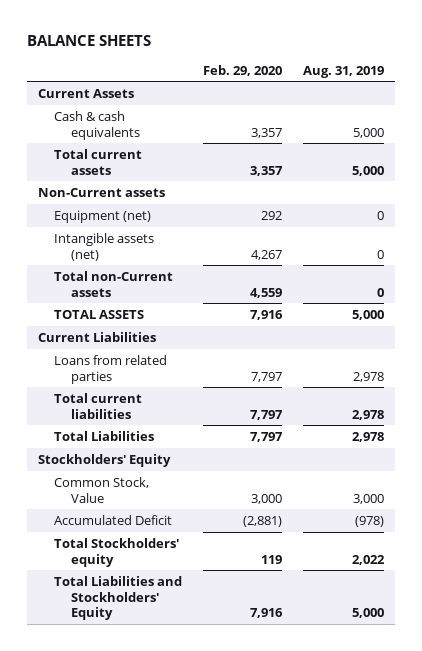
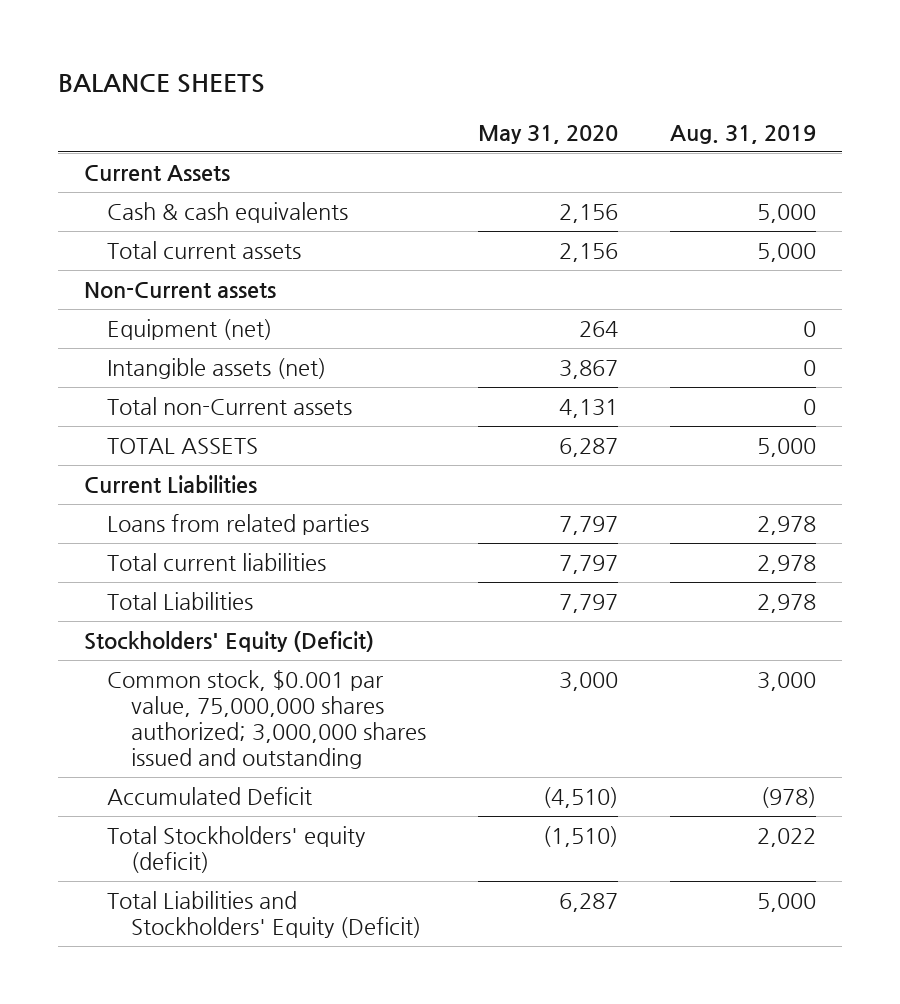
[203,64,283,76] Feb. 29, 2020 -> none
none -> [478,124,619,144] May 31, 2020
[37,453,171,467] Stockholders' Equity -> [83,631,374,653] Stockholders' Equity (Deficit)
[54,476,150,503] Common Stock, Value -> [107,670,427,769] Common stock, $0.001 par value, 75,000,000 shares authorized; 3,000,000 shares issued and outstanding
[54,537,180,567] Total Stockholders' equity -> [107,826,366,874] Total Stockholders' equity (deficit)
[54,575,183,621] Total Liabilities and Stockholders' Equity -> [107,891,422,939] Total Liabilities and Stockholders' Equity (Deficit)

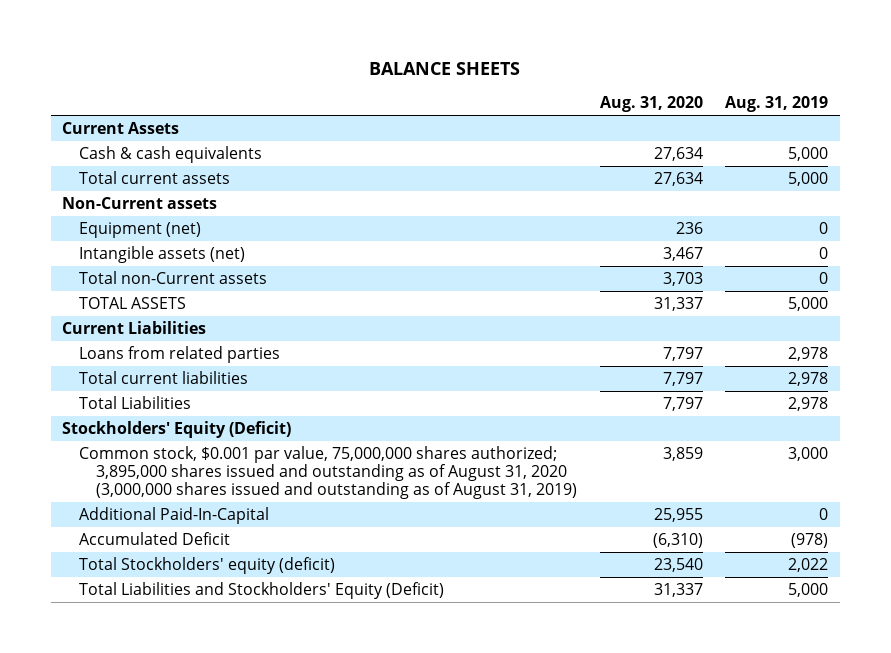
[478,124,619,144] May 31, 2020 -> none
none -> [599,96,703,113] Aug. 31, 2020
[107,670,427,769] Common stock, $0.001 par value, 75,000,000 shares authorized; 3,000,000 shares issued and outstanding -> [79,446,577,499] Common stock, $0.001 par value, 75,000,000 shares authorized; 3,895,000 shares issued and outstanding as of August 31, 2020 (3,000,000 shares issued and outstanding as of August 31, 2019)
none -> [79,507,270,525] Additional Paid-In-Capital

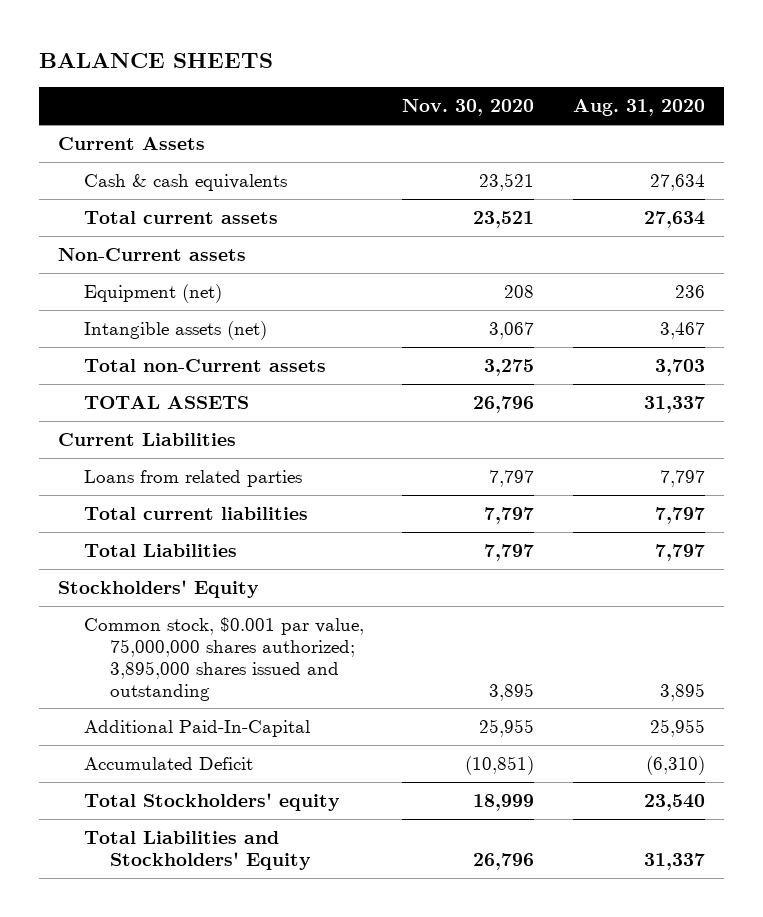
[725,96,829,113] Aug. 31, 2019 -> none
none -> [402,99,535,117] Nov. 30, 2020
[62,421,292,439] Stockholders' Equity (Deficit) -> [58,579,260,598] Stockholders' Equity
[79,446,577,499] Common stock, $0.001 par value, 75,000,000 shares authorized; 3,895,000 shares issued and outstanding as of August 31, 2020 (3,000,000 shares issued and outstanding as of August 31, 2019) -> [83,616,364,701] Common stock, $0.001 par value, 75,000,000 shares authorized; 3,895,000 shares issued and outstanding
[662,447,703,462] 3,859 -> [659,682,705,701] 3,895
[79,557,336,575] Total Stockholders' equity (deficit) -> [83,792,340,811] Total Stockholders' equity
[79,582,445,600] Total Liabilities and Stockholders' Equity (Deficit) -> [83,830,311,870] Total Liabilities and Stockholders' Equity

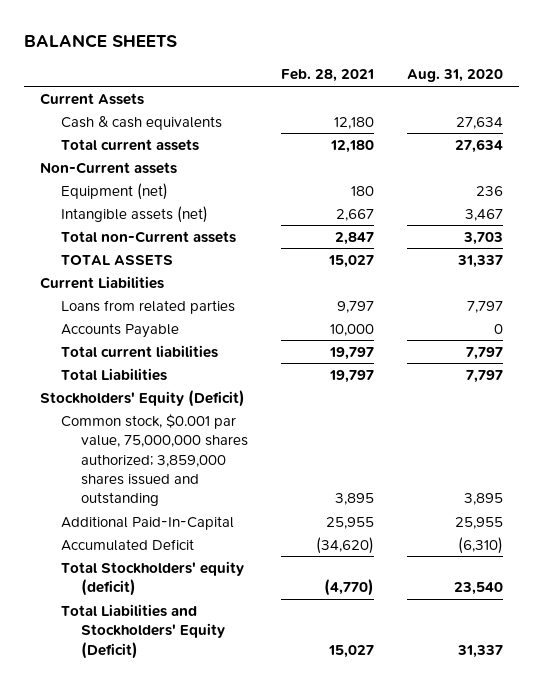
[402,99,535,117] Nov. 30, 2020 -> none
none -> [280,69,374,83] Feb. 28, 2021
none -> [60,322,179,338] Accounts Payable
[58,579,260,598] Stockholders' Equity -> [40,389,246,407] Stockholders' Equity (Deficit)
[83,616,364,701] Common stock, $0.001 par value, 75,000,000 shares authorized; 3,895,000 shares issued and outstanding -> [60,413,249,507] Common stock, $0.001 par value, 75,000,000 shares authorized; 3,859,000 shares issued and outstanding
[83,792,340,811] Total Stockholders' equity -> [60,560,244,597] Total Stockholders' equity (deficit)
[83,830,311,870] Total Liabilities and Stockholders' Equity -> [60,603,226,659] Total Liabilities and Stockholders' Equity (Deficit)

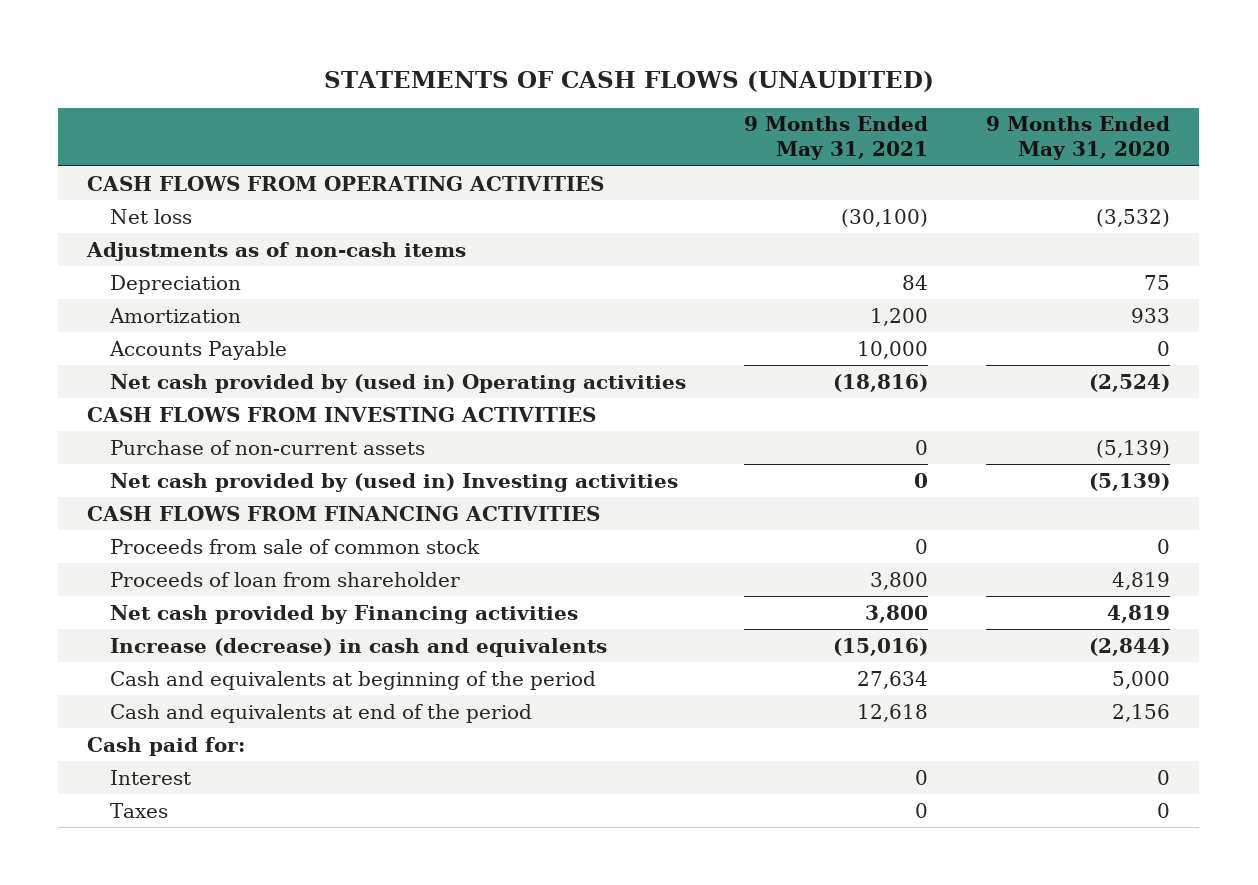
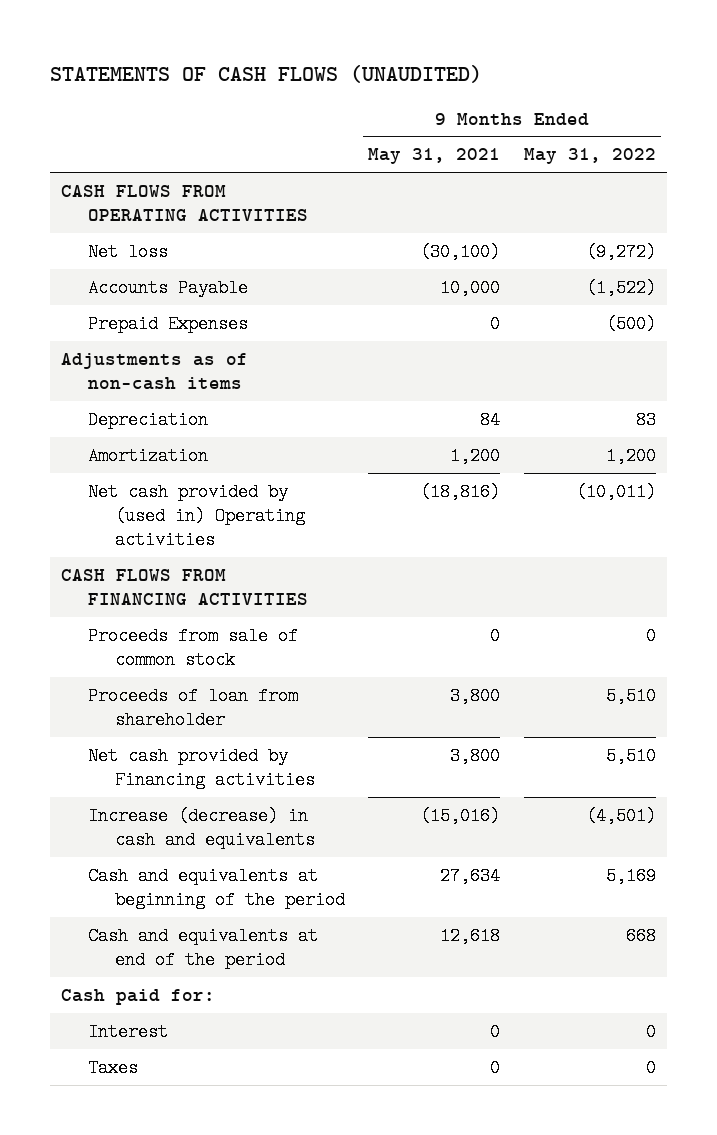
[986,116,1171,161] 9 Months Ended May 31, 2020 -> none
none -> [523,148,656,165] May 31, 2022
[108,340,287,360] Accounts Payable -> [88,278,249,297] Accounts Payable
none -> [88,314,249,333] Prepaid Expenses
[87,406,597,422] CASH FLOWS FROM INVESTING ACTIVITIES -> none
[109,439,425,455] Purchase of non-current assets -> none
[109,472,678,492] Net cash provided by (used in) Investing activities -> none

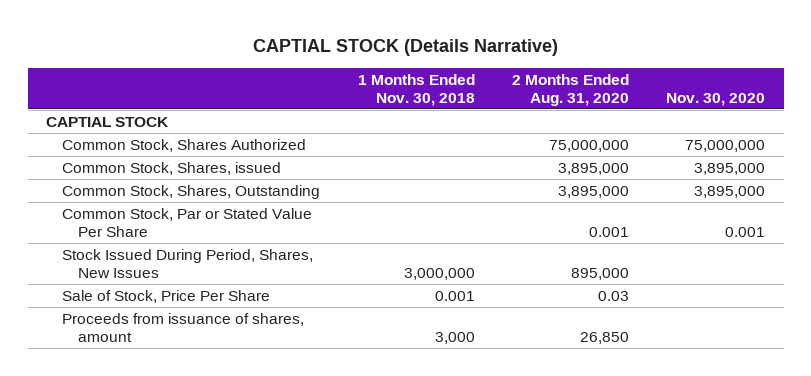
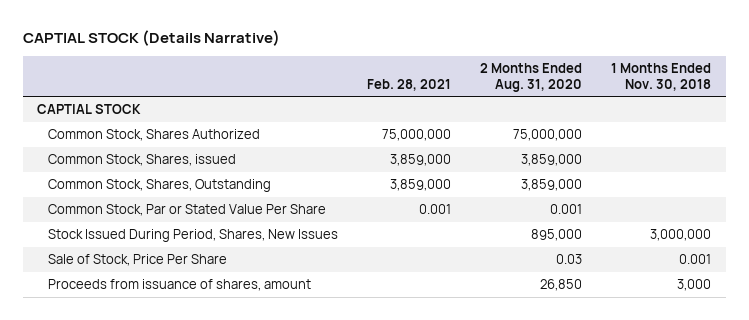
[666,92,766,106] Nov. 30, 2020 -> none
none -> [366,78,451,91] Feb. 28, 2021
[557,162,629,175] 3,895,000 -> [521,154,583,167] 3,859,000
[557,185,629,198] 3,895,000 -> [521,179,583,192] 3,859,000

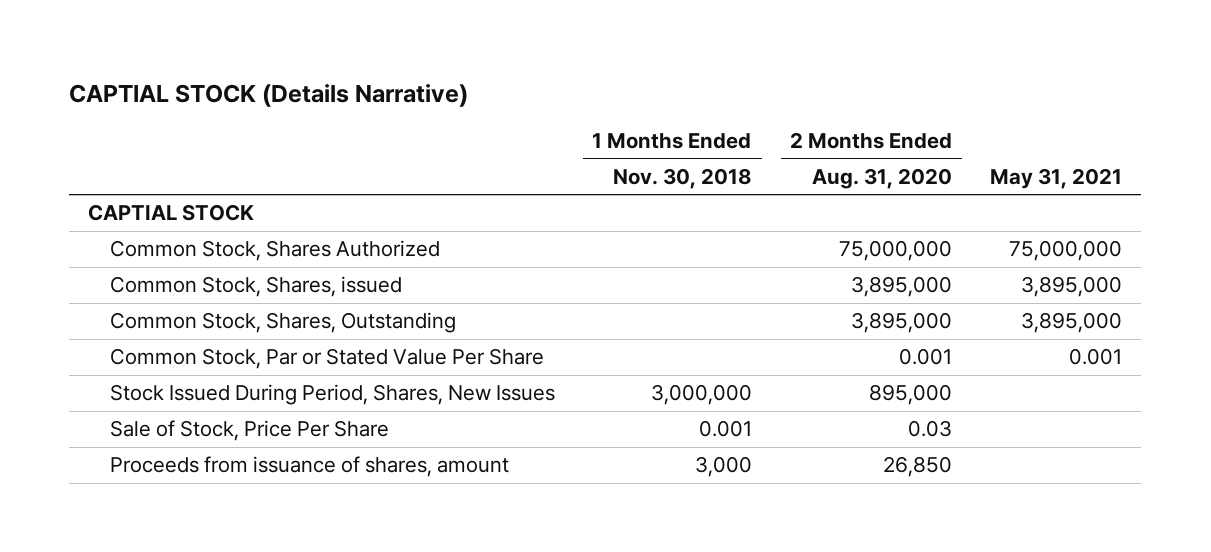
[366,78,451,91] Feb. 28, 2021 -> none
none -> [990,167,1123,189] May 31, 2021
[521,154,583,167] 3,859,000 -> [851,276,953,298] 3,895,000
[521,179,583,192] 3,859,000 -> [851,312,953,334] 3,895,000

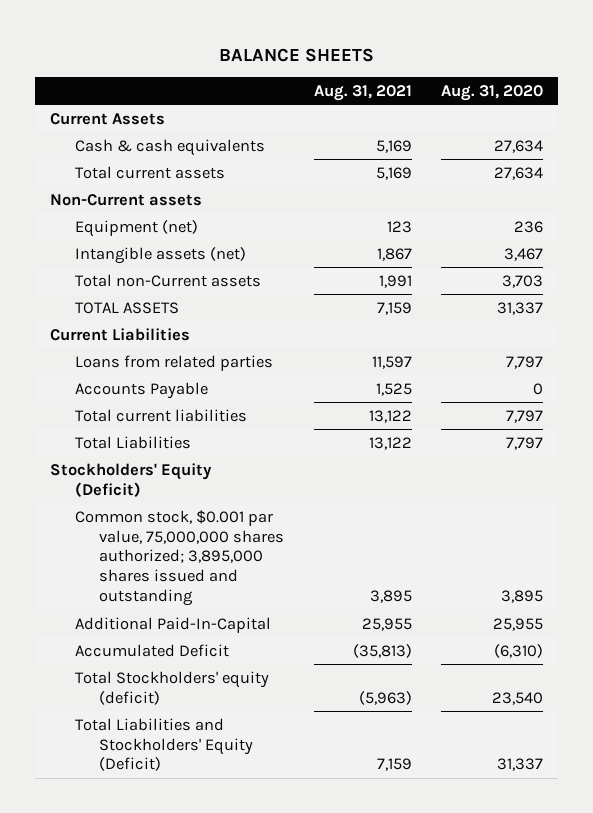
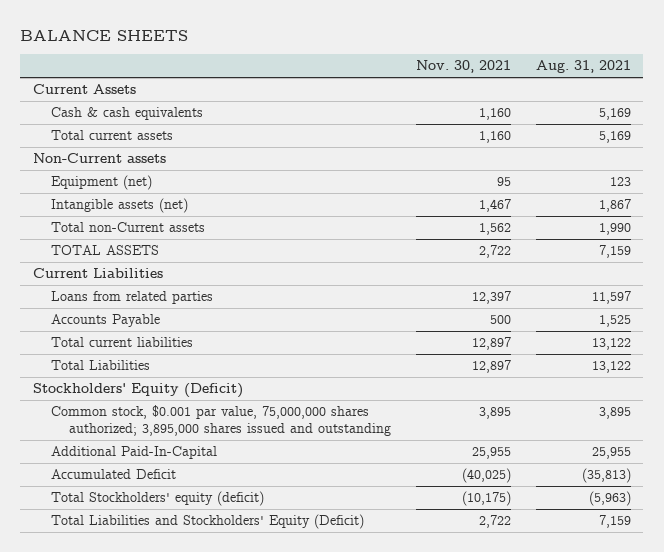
[441,84,544,101] Aug. 31, 2020 -> none
none -> [415,60,511,74] Nov. 30, 2021
[378,274,412,288] 1,991 -> [598,223,631,236] 1,990

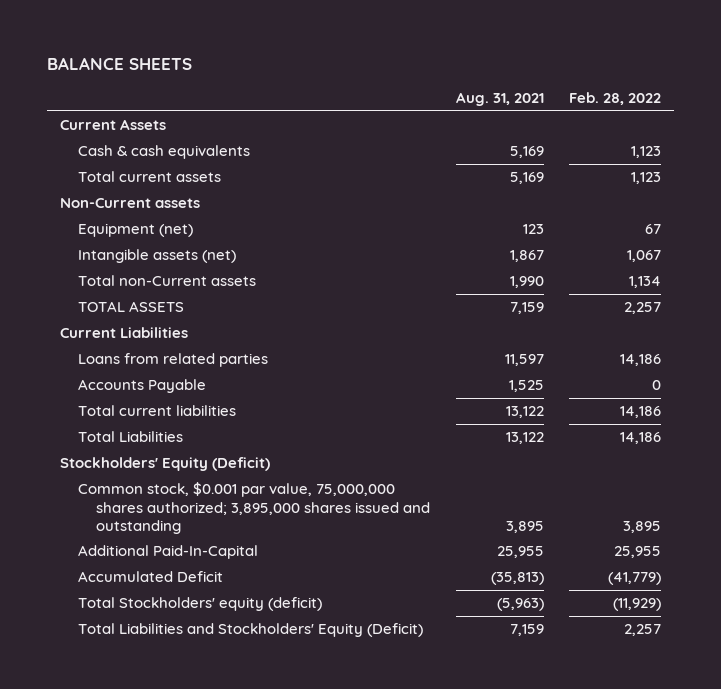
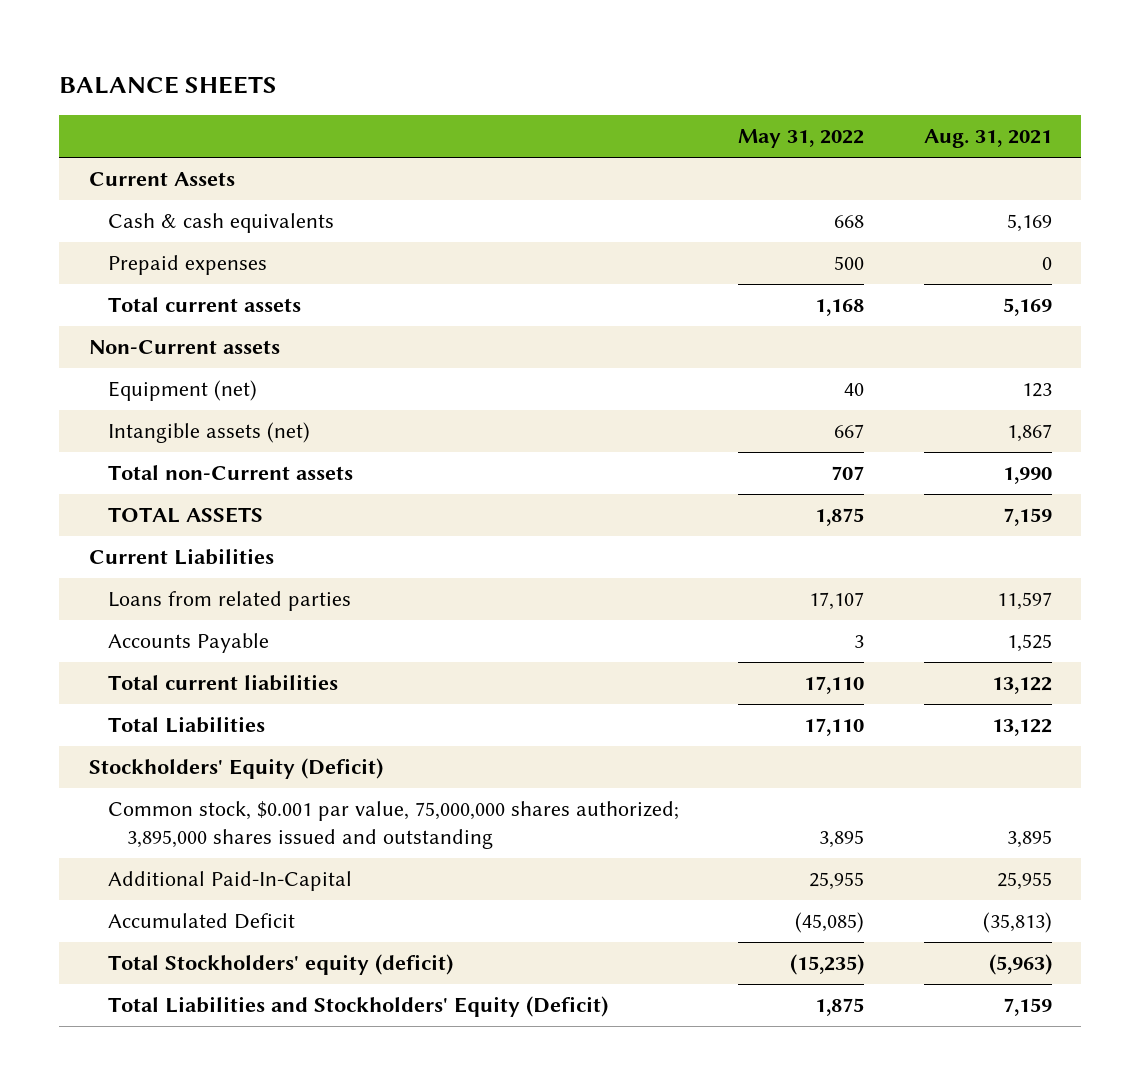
[569,92,662,106] Feb. 28, 2022 -> none
none -> [738,128,865,148] May 31, 2022
none -> [107,255,267,276] Prepaid expenses

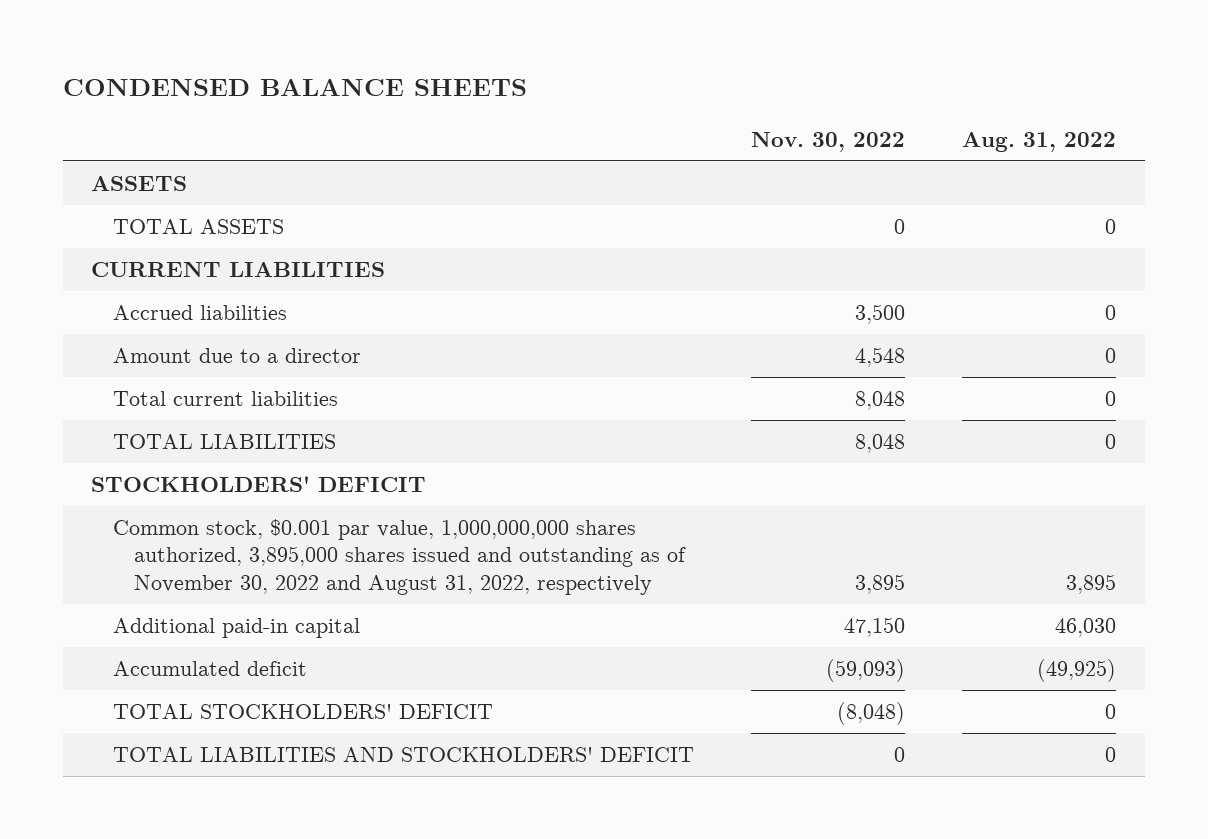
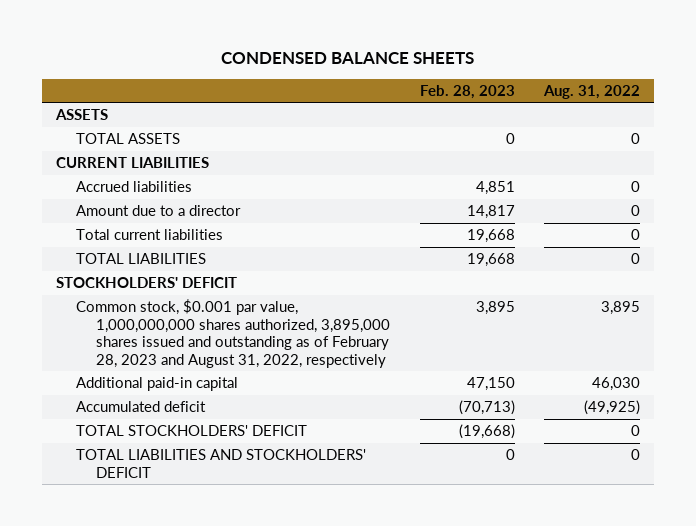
[750,131,905,152] Nov. 30, 2022 -> none
none -> [419,84,515,99] Feb. 28, 2023
[112,518,686,595] Common stock, $0.001 par value, 1,000,000,000 shares authorized, 3,895,000 shares issued and outstanding as of November 30, 2022 and August 31, 2022, respectively -> [76,299,391,368] Common stock, $0.001 par value, 1,000,000,000 shares authorized, 3,895,000 shares issued and outstanding as of February 28, 2023 and August 31, 2022, respectively

